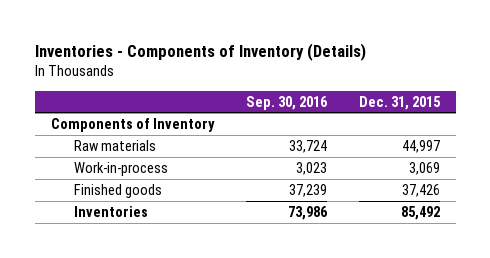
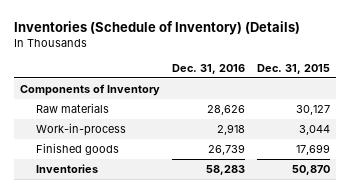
[34,42,366,61] Inventories - Components of Inventory (Details) -> [14,20,301,35] Inventories (Schedule of Inventory) (Details)
[245,95,328,110] Sep. 30, 2016 -> none
none -> [172,63,246,74] Dec. 31, 2016
[401,139,440,153] 44,997 -> [296,105,331,116] 30,127
[408,161,440,175] 3,069 -> [299,125,331,136] 3,044
[401,183,440,197] 37,426 -> [296,144,331,156] 17,699
[400,205,440,220] 85,492 -> [292,165,331,176] 50,870

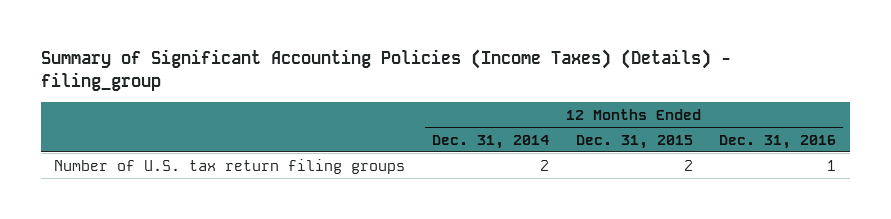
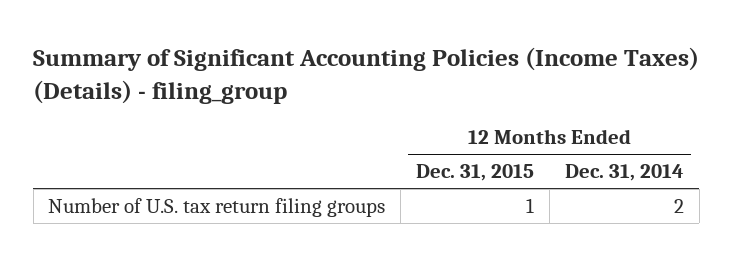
[719,134,837,149] Dec. 31, 2016 -> none
[683,159,693,171] 2 -> [526,198,535,214] 1

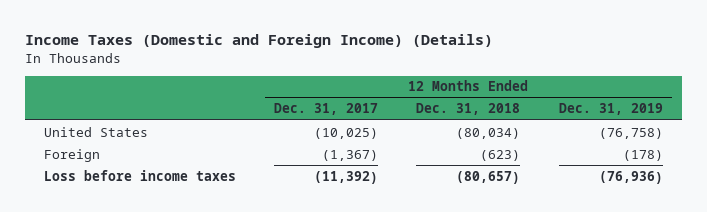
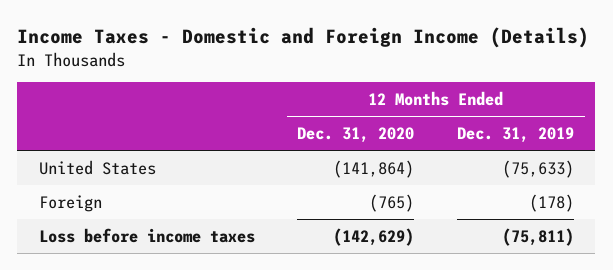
[24,34,493,49] Income Taxes (Domestic and Foreign Income) (Details) -> [17,27,590,49] Income Taxes - Domestic and Foreign Income (Details)
[274,103,379,116] Dec. 31, 2017 -> none
[416,103,521,116] Dec. 31, 2018 -> none
none -> [297,127,415,144] Dec. 31, 2020
[598,127,663,139] (76,758) -> [501,159,574,178] (75,633)
[598,170,663,184] (76,936) -> [501,227,574,246] (75,811)

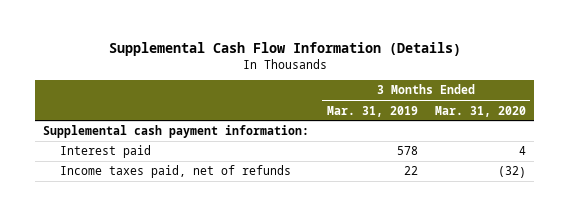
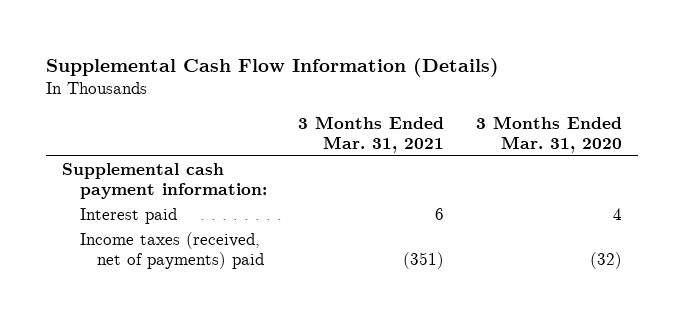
[326,105,418,117] Mar. 31, 2019 -> none
none -> [298,116,445,153] 3 Months Ended Mar. 31, 2021
[59,165,291,179] Income taxes paid, net of refunds -> [79,232,264,270] Income taxes (received, net of payments) paid

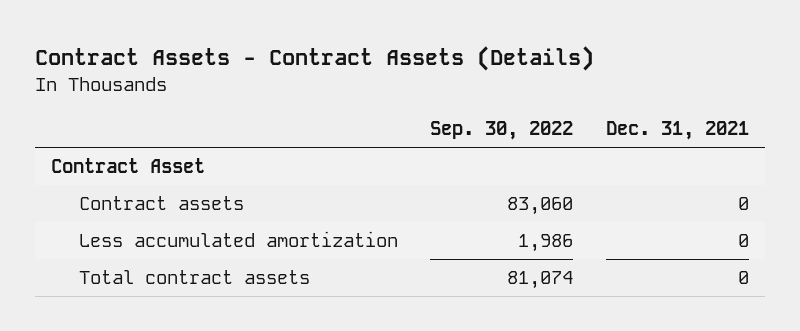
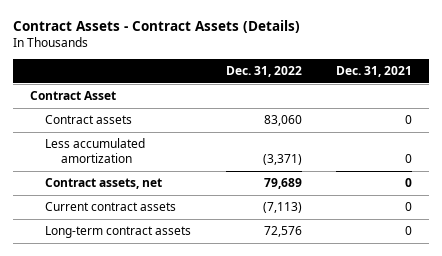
[430,121,574,141] Sep. 30, 2022 -> none
none -> [225,65,302,77] Dec. 31, 2022
[78,270,310,285] Total contract assets -> [45,178,163,190] Contract assets, net
none -> [45,202,177,212] Current contract assets
none -> [45,226,192,239] Long-term contract assets

